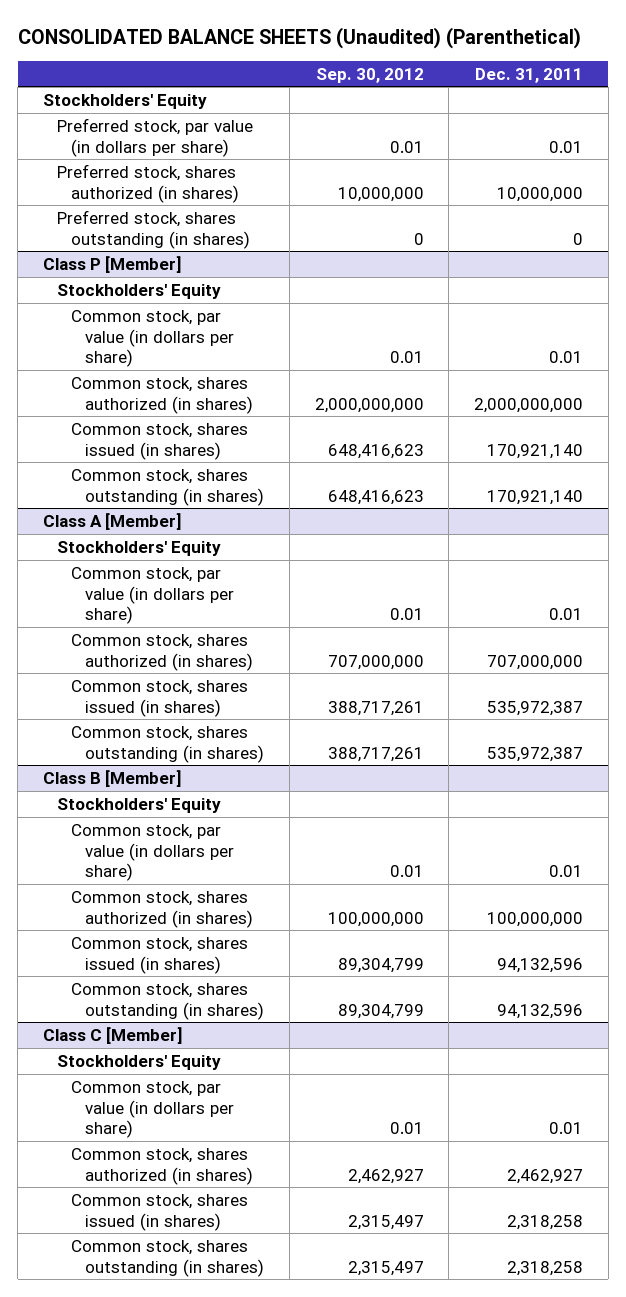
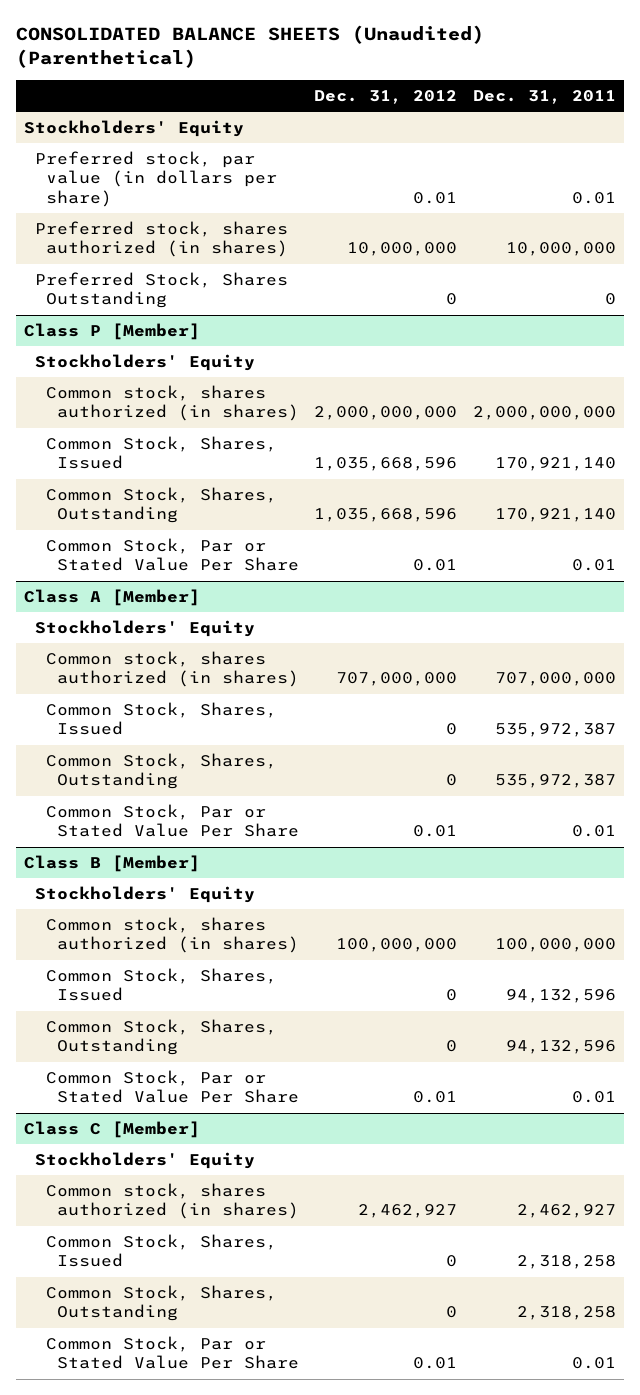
[315,67,424,83] Sep. 30, 2012 -> none
none -> [314,89,458,104] Dec. 31, 2012
[57,209,251,249] Preferred stock, shares outstanding (in shares) -> [35,272,289,309] Preferred Stock, Shares Outstanding
[71,309,235,368] Common stock, par value (in dollars per share) -> none
[71,422,249,460] Common stock, shares issued (in shares) -> [45,436,277,470] Common Stock, Shares, Issued
[71,468,265,506] Common stock, shares outstanding (in shares) -> [45,487,277,524] Common Stock, Shares, Outstanding
none -> [45,538,299,572] Common Stock, Par or Stated Value Per Share
[71,566,235,625] Common stock, par value (in dollars per share) -> none
[71,679,249,717] Common stock, shares issued (in shares) -> [45,702,277,736] Common Stock, Shares, Issued
[71,725,265,763] Common stock, shares outstanding (in shares) -> [45,753,277,790] Common Stock, Shares, Outstanding
none -> [45,804,299,838] Common Stock, Par or Stated Value Per Share
[71,823,235,882] Common stock, par value (in dollars per share) -> none
[71,936,249,974] Common stock, shares issued (in shares) -> [45,968,277,1002] Common Stock, Shares, Issued
[71,982,265,1020] Common stock, shares outstanding (in shares) -> [45,1019,277,1056] Common Stock, Shares, Outstanding
none -> [45,1070,299,1104] Common Stock, Par or Stated Value Per Share
[71,1080,235,1139] Common stock, par value (in dollars per share) -> none
[71,1193,249,1231] Common stock, shares issued (in shares) -> [45,1234,277,1268] Common Stock, Shares, Issued
[71,1239,265,1277] Common stock, shares outstanding (in shares) -> [45,1285,277,1322] Common Stock, Shares, Outstanding
none -> [45,1336,299,1370] Common Stock, Par or Stated Value Per Share

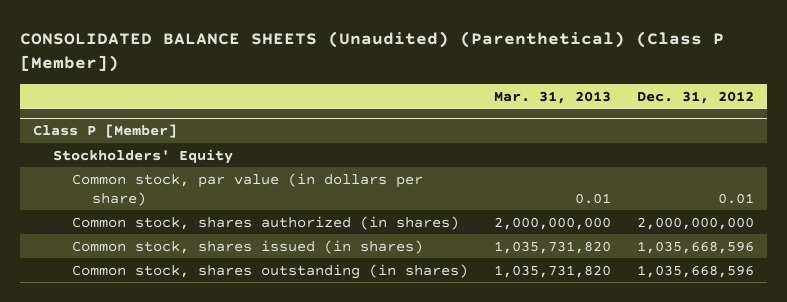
[16,25,485,69] CONSOLIDATED BALANCE SHEETS (Unaudited) (Parenthetical) -> [19,31,724,73] CONSOLIDATED BALANCE SHEETS (Unaudited) (Parenthetical) (Class P [Member])
[473,89,617,104] Dec. 31, 2011 -> none
none -> [494,90,612,104] Mar. 31, 2013
[24,120,245,138] Stockholders' Equity -> none
[35,151,277,207] Preferred stock, par value (in dollars per share) -> none
[35,221,289,258] Preferred stock, shares authorized (in shares) -> none
[35,272,289,309] Preferred Stock, Shares Outstanding -> none
none -> [72,172,424,206] Common stock, par value (in dollars per share)
[45,538,299,572] Common Stock, Par or Stated Value Per Share -> none
[24,589,201,607] Class A [Member] -> none
[35,620,256,638] Stockholders' Equity -> none
[45,651,299,688] Common stock, shares authorized (in shares) -> none
[45,702,277,736] Common Stock, Shares, Issued -> none
[45,753,277,790] Common Stock, Shares, Outstanding -> none
[45,804,299,838] Common Stock, Par or Stated Value Per Share -> none
[24,855,201,873] Class B [Member] -> none
[35,886,256,904] Stockholders' Equity -> none
[45,917,299,954] Common stock, shares authorized (in shares) -> none
[45,968,277,1002] Common Stock, Shares, Issued -> none
[45,1019,277,1056] Common Stock, Shares, Outstanding -> none
[45,1070,299,1104] Common Stock, Par or Stated Value Per Share -> none
[24,1121,201,1139] Class C [Member] -> none
[35,1152,256,1170] Stockholders' Equity -> none
[45,1183,299,1220] Common stock, shares authorized (in shares) -> none
[45,1234,277,1268] Common Stock, Shares, Issued -> none
[45,1285,277,1322] Common Stock, Shares, Outstanding -> none
[45,1336,299,1370] Common Stock, Par or Stated Value Per Share -> none
[45,436,277,470] Common Stock, Shares, Issued -> [72,239,424,254] Common stock, shares issued (in shares)
[45,487,277,524] Common Stock, Shares, Outstanding -> [72,263,469,279] Common stock, shares outstanding (in shares)

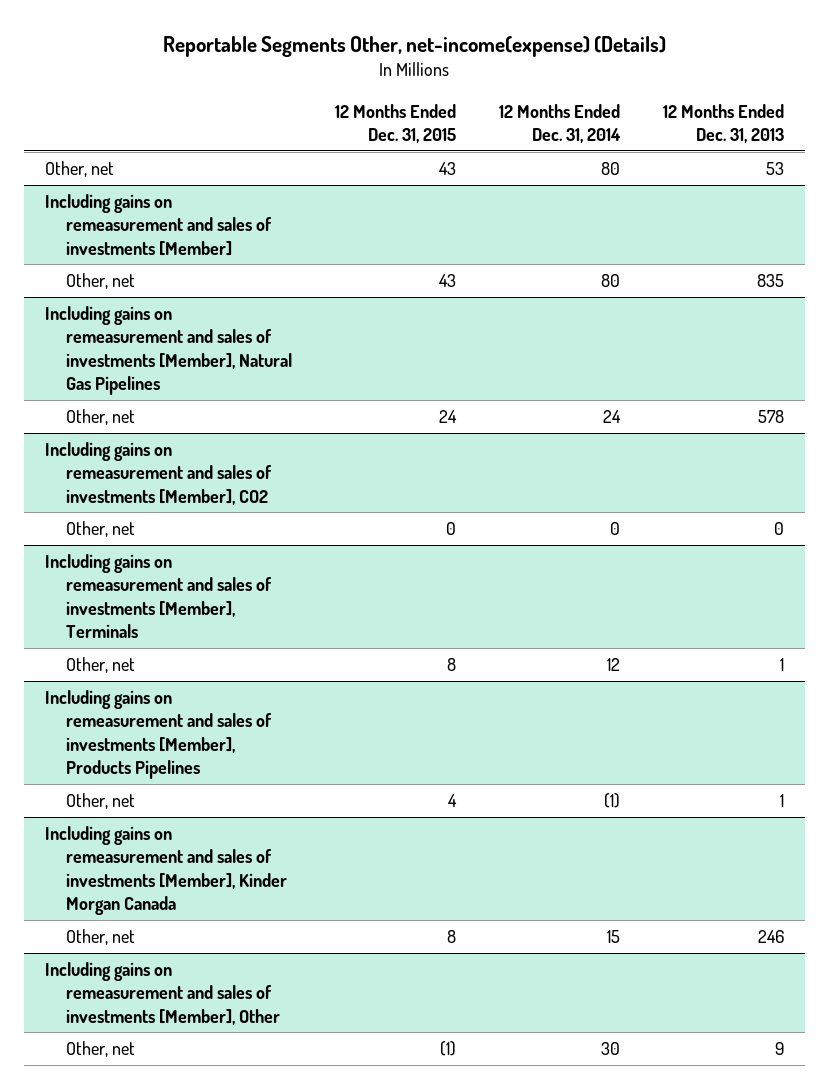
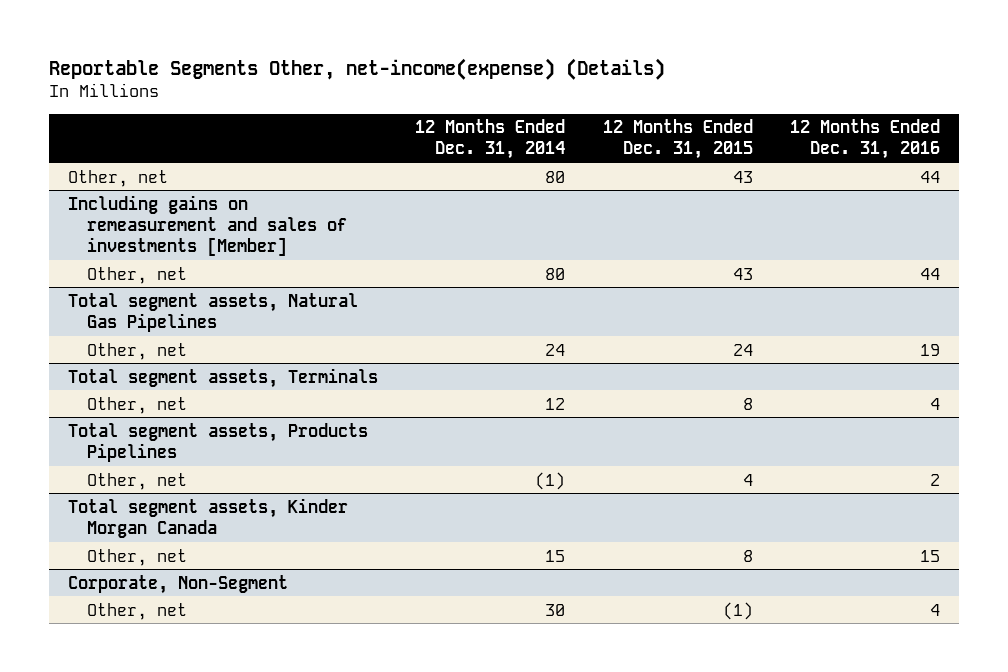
[662,103,784,143] 12 Months Ended Dec. 31, 2013 -> none
none -> [790,119,941,160] 12 Months Ended Dec. 31, 2016
[44,306,293,395] Including gains on remeasurement and sales of investments [Member], Natural Gas Pipelines -> none
none -> [67,292,358,332] Total segment assets, Natural Gas Pipelines
[44,442,273,505] Including gains on remeasurement and sales of investments [Member], CO2 -> none
[66,521,136,538] Other, net -> none
[44,554,273,638] Including gains on remeasurement and sales of investments [Member], Terminals -> none
none -> [67,367,378,388] Total segment assets, Terminals
[44,690,273,779] Including gains on remeasurement and sales of investments [Member], Products Pipelines -> none
none -> [67,422,368,462] Total segment assets, Products Pipelines
[44,826,288,915] Including gains on remeasurement and sales of investments [Member], Kinder Morgan Canada -> none
none -> [67,497,348,538] Total segment assets, Kinder Morgan Canada
[44,962,281,1025] Including gains on remeasurement and sales of investments [Member], Other -> none
none -> [67,574,288,594] Corporate, Non-Segment

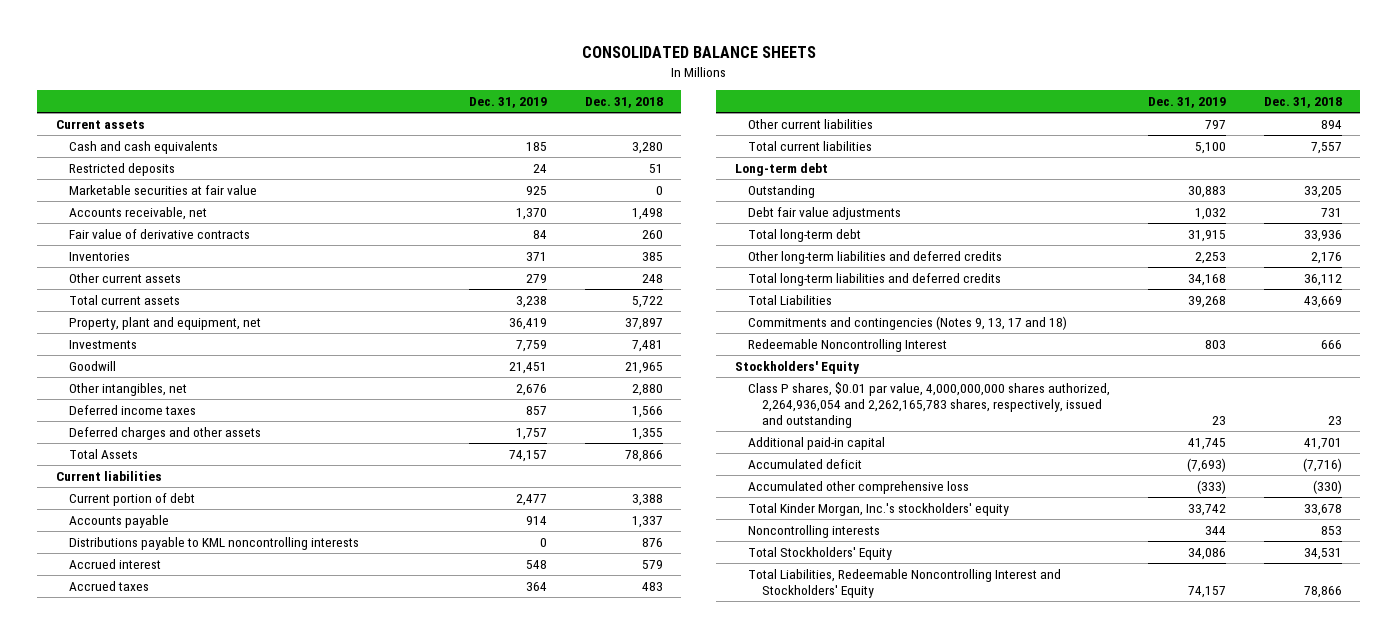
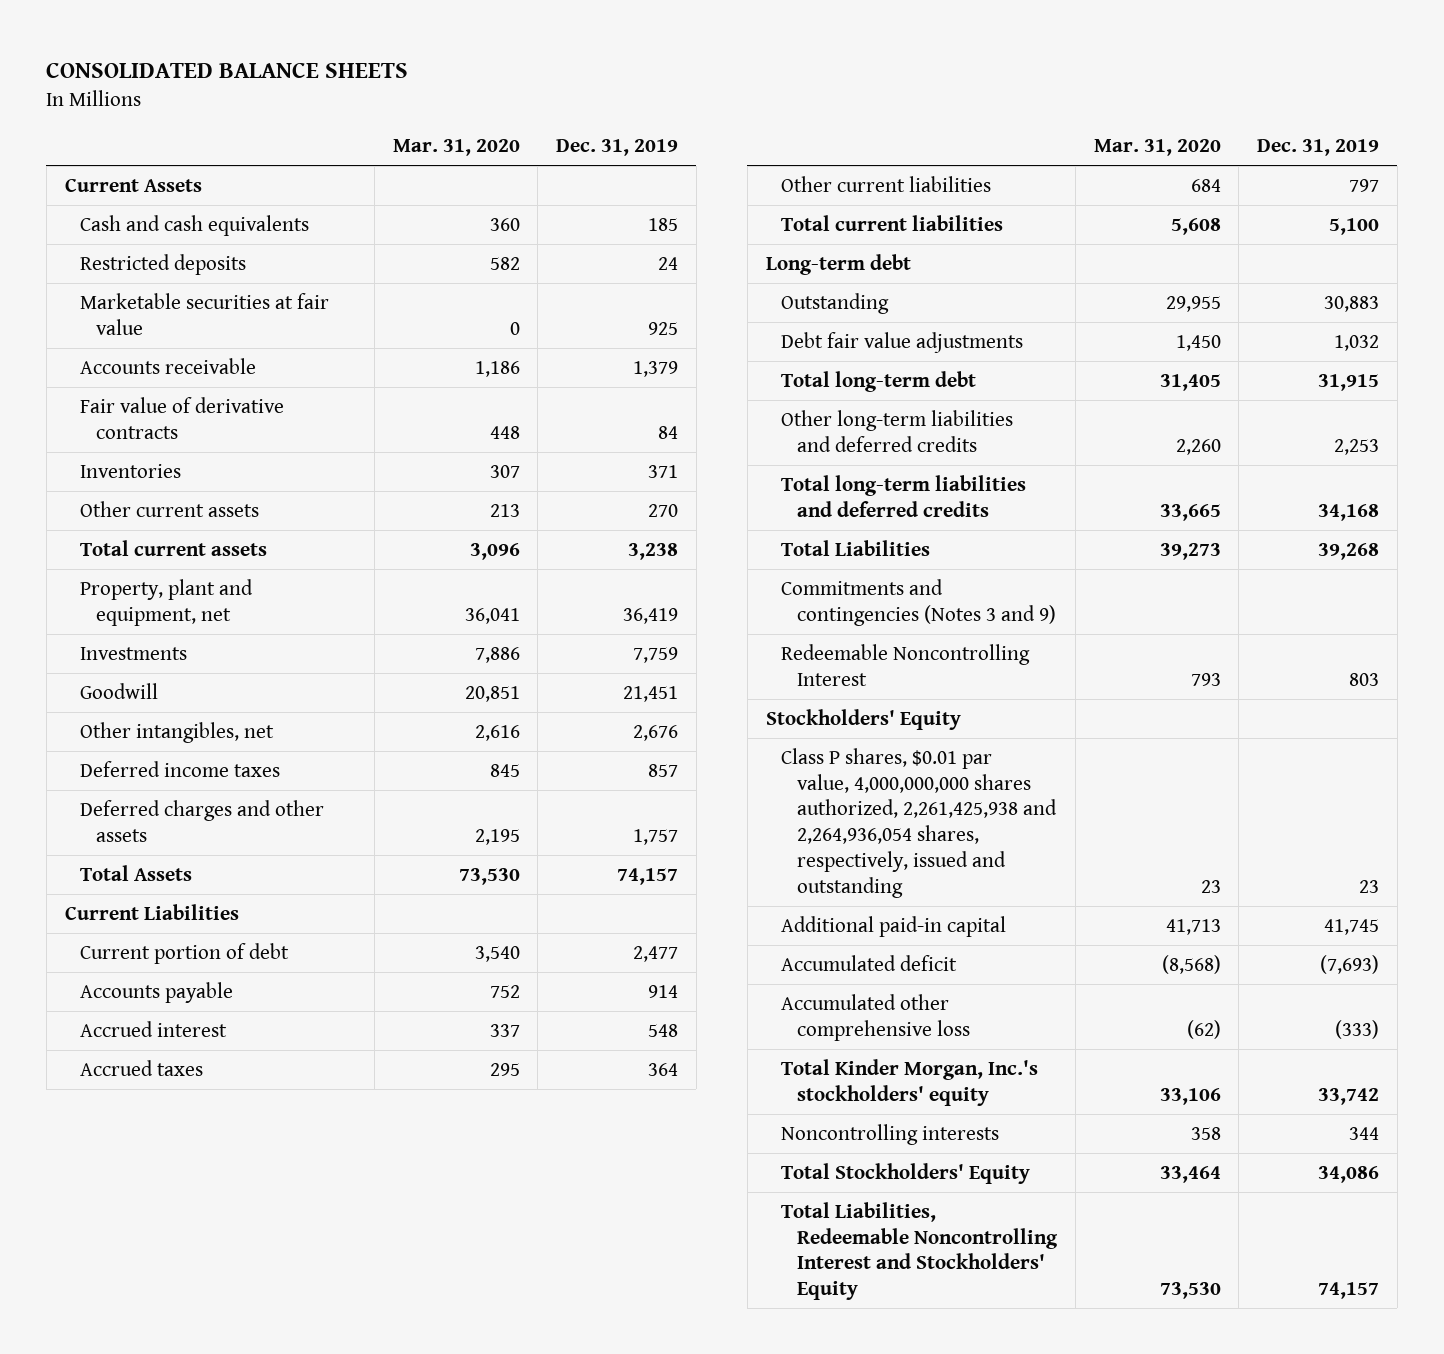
[584,97,663,109] Dec. 31, 2018 -> none
none -> [392,139,520,157] Mar. 31, 2020
[55,119,145,129] Current assets -> [64,178,202,192] Current Assets
[69,206,208,220] Accounts receivable, net -> [80,357,257,374] Accounts receivable
[515,207,547,220] 1,370 -> [633,360,679,377] 1,379
[525,273,547,283] 279 -> [648,503,679,517] 270
[55,470,162,481] Current liabilities -> [64,903,239,920] Current Liabilities
[69,536,360,550] Distributions payable to KML noncontrolling interests -> none
[748,315,1068,330] Commitments and contingencies (Notes 9, 13, 17 and 18) -> [781,578,1057,626] Commitments and contingencies (Notes 3 and 9)
[748,381,1111,428] Class P shares, $0.01 par value, 4,000,000,000 shares authorized, 2,264,936,054 and 2,262,165,783 shares, respectively, issued and outstanding -> [781,747,1058,898] Class P shares, $0.01 par value, 4,000,000,000 shares authorized, 2,261,425,938 and 2,264,936,054 shares, respectively, issued and outstanding

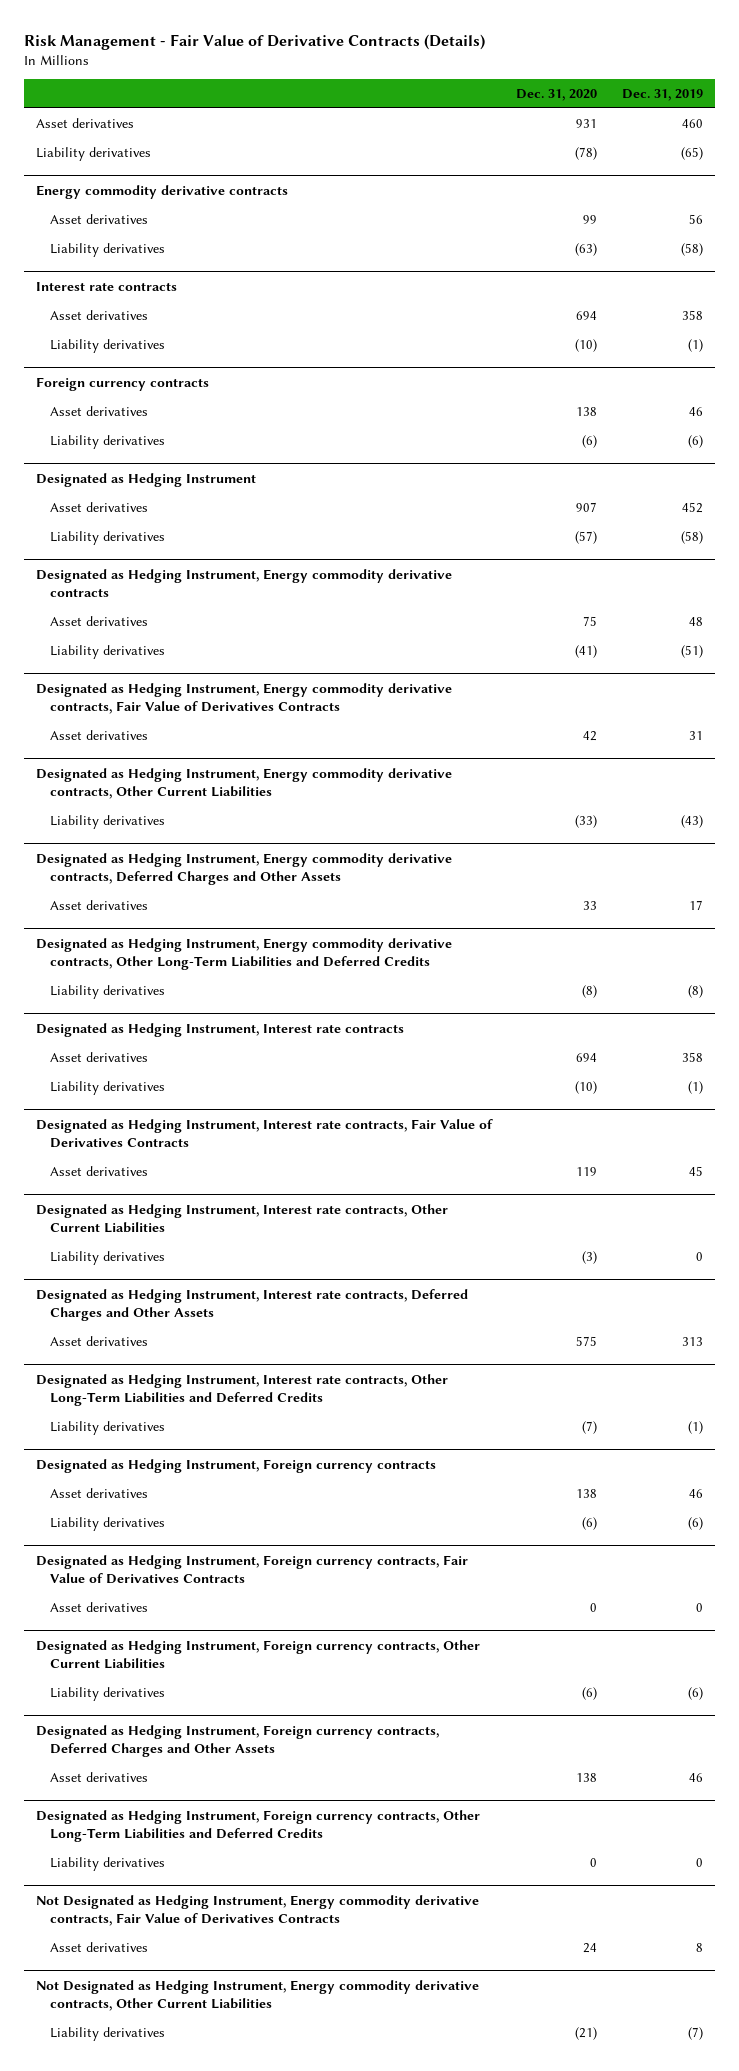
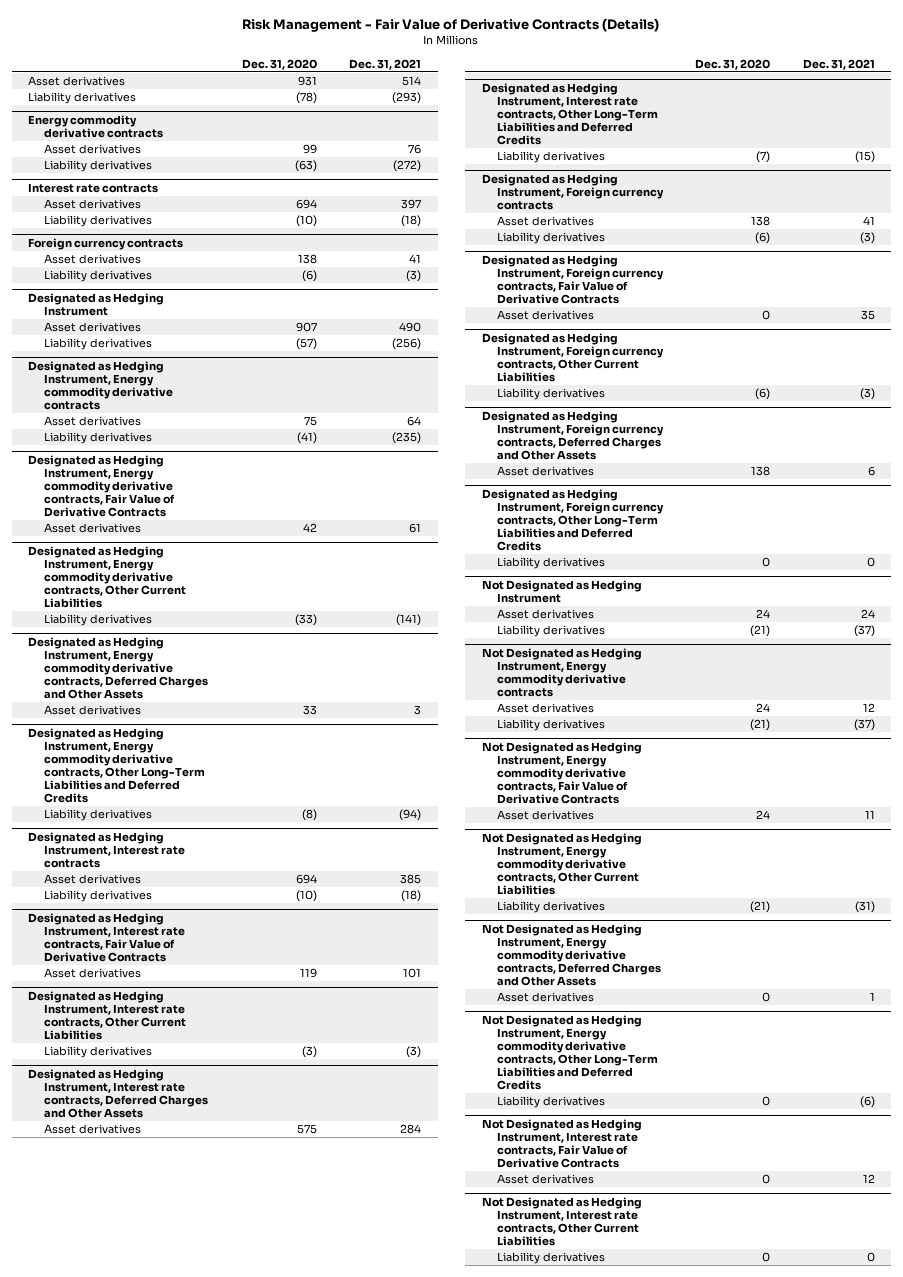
[621,88,703,101] Dec. 31, 2019 -> none
none -> [349,58,422,70] Dec. 31, 2021
[35,682,452,714] Designated as Hedging Instrument, Energy commodity derivative contracts, Fair Value of Derivatives Contracts -> [28,454,175,517] Designated as Hedging Instrument, Energy commodity derivative contracts, Fair Value of Derivative Contracts
[35,1118,493,1148] Designated as Hedging Instrument, Interest rate contracts, Fair Value of Derivatives Contracts -> [28,912,185,962] Designated as Hedging Instrument, Interest rate contracts, Fair Value of Derivative Contracts
[35,1554,468,1584] Designated as Hedging Instrument, Foreign currency contracts, Fair Value of Derivatives Contracts -> [481,254,665,304] Designated as Hedging Instrument, Foreign currency contracts, Fair Value of Derivative Contracts
[35,1894,479,1926] Not Designated as Hedging Instrument, Energy commodity derivative contracts, Fair Value of Derivatives Contracts -> none
none -> [481,579,642,603] Not Designated as Hedging Instrument
none -> [497,625,606,638] Liability derivatives
none -> [481,647,642,697] Not Designated as Hedging Instrument, Energy commodity derivative contracts
none -> [497,703,595,714] Asset derivatives
none -> [497,719,606,732] Liability derivatives
none -> [481,741,642,804] Not Designated as Hedging Instrument, Energy commodity derivative contracts, Fair Value of Derivative Contracts
none -> [497,810,595,821] Asset derivatives
none -> [481,923,662,986] Not Designated as Hedging Instrument, Energy commodity derivative contracts, Deferred Charges and Other Assets
none -> [497,992,595,1003] Asset derivatives
none -> [481,1014,659,1090] Not Designated as Hedging Instrument, Energy commodity derivative contracts, Other Long-Term Liabilities and Deferred Credits
none -> [497,1096,606,1109] Liability derivatives
none -> [481,1118,642,1168] Not Designated as Hedging Instrument, Interest rate contracts, Fair Value of Derivative Contracts
none -> [497,1174,595,1185] Asset derivatives
none -> [481,1196,642,1246] Not Designated as Hedging Instrument, Interest rate contracts, Other Current Liabilities
none -> [497,1252,606,1265] Liability derivatives

